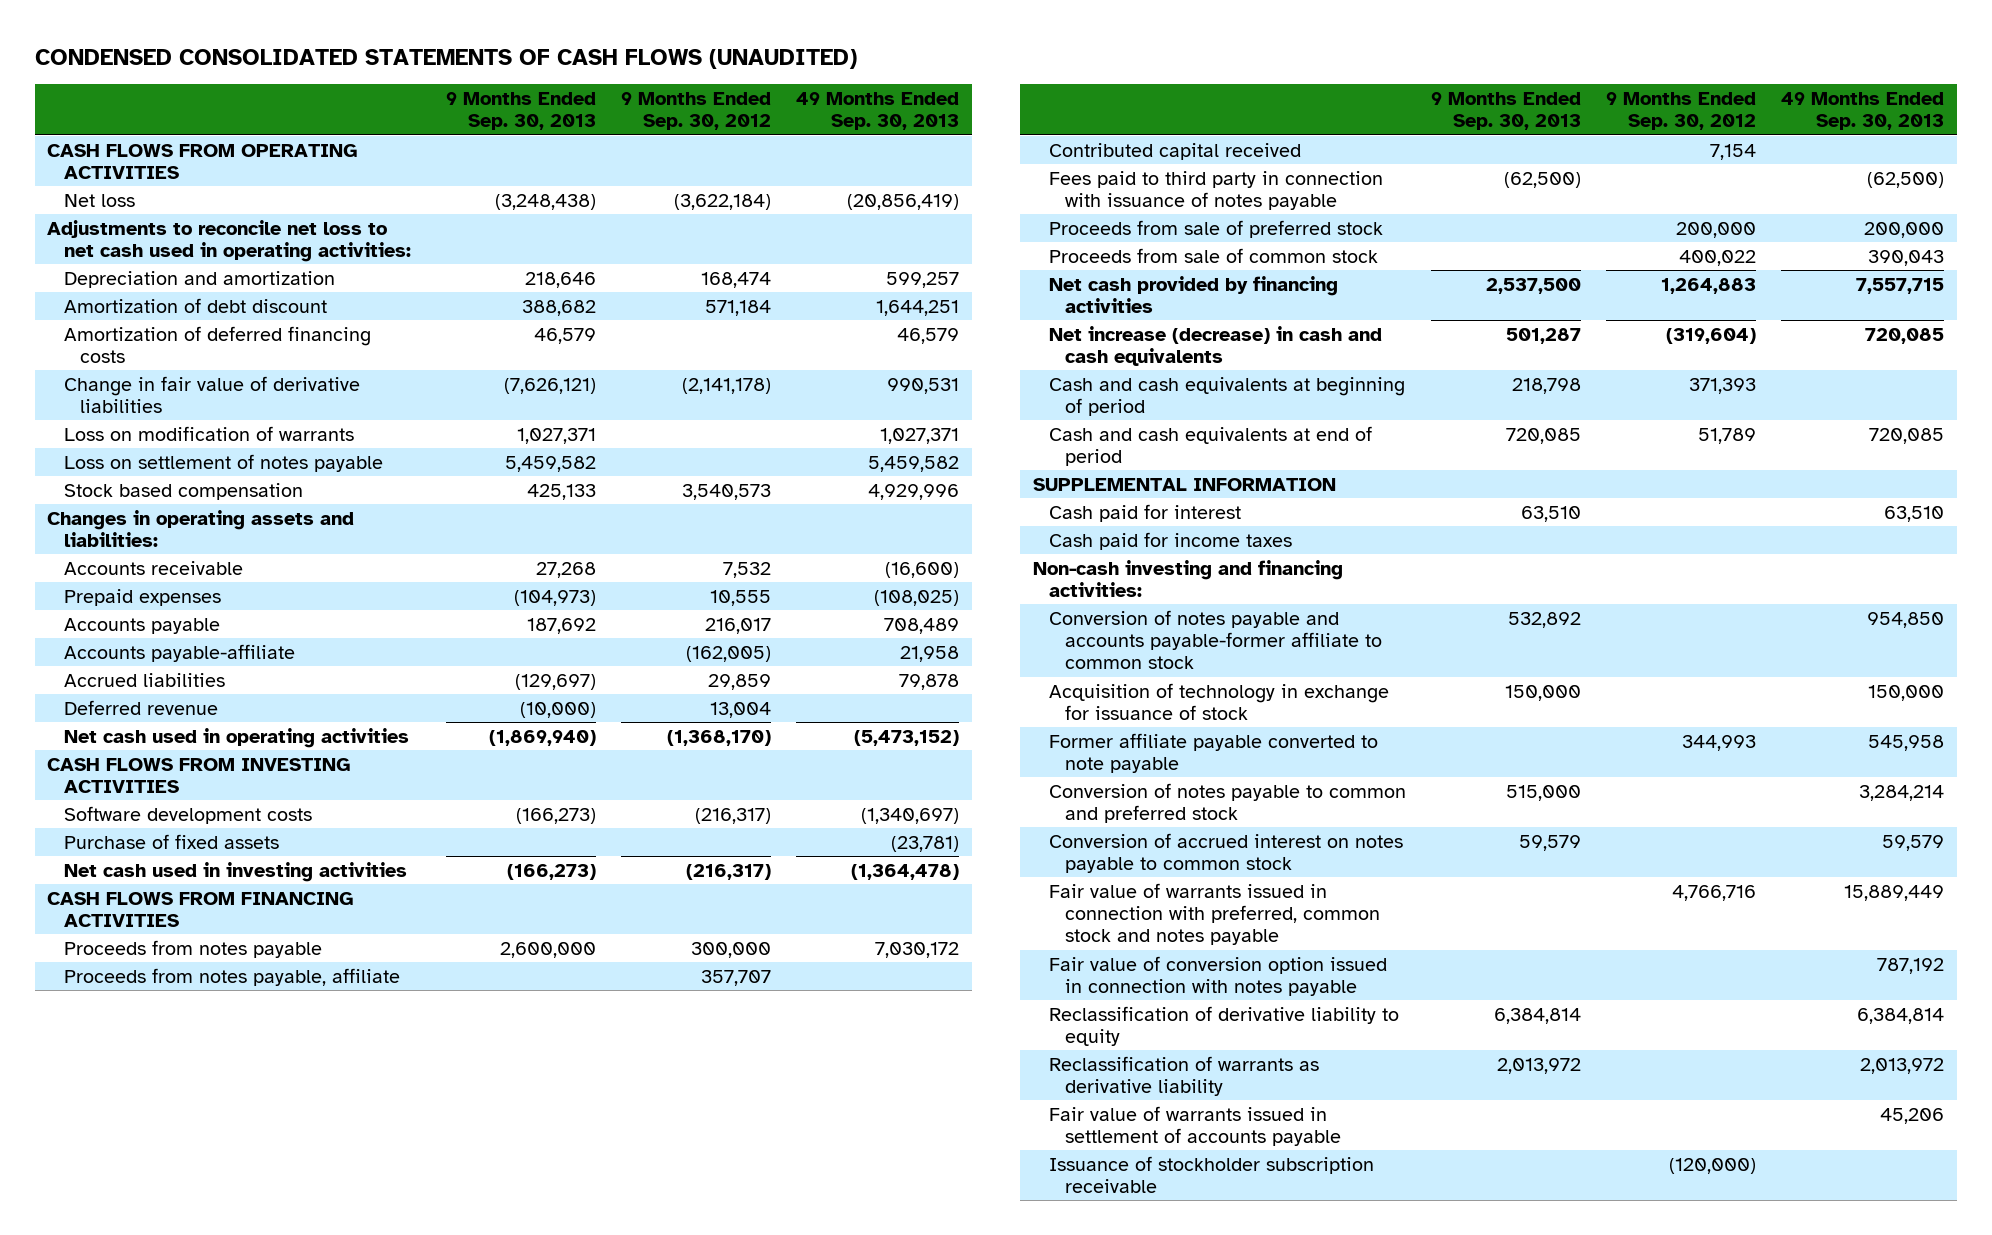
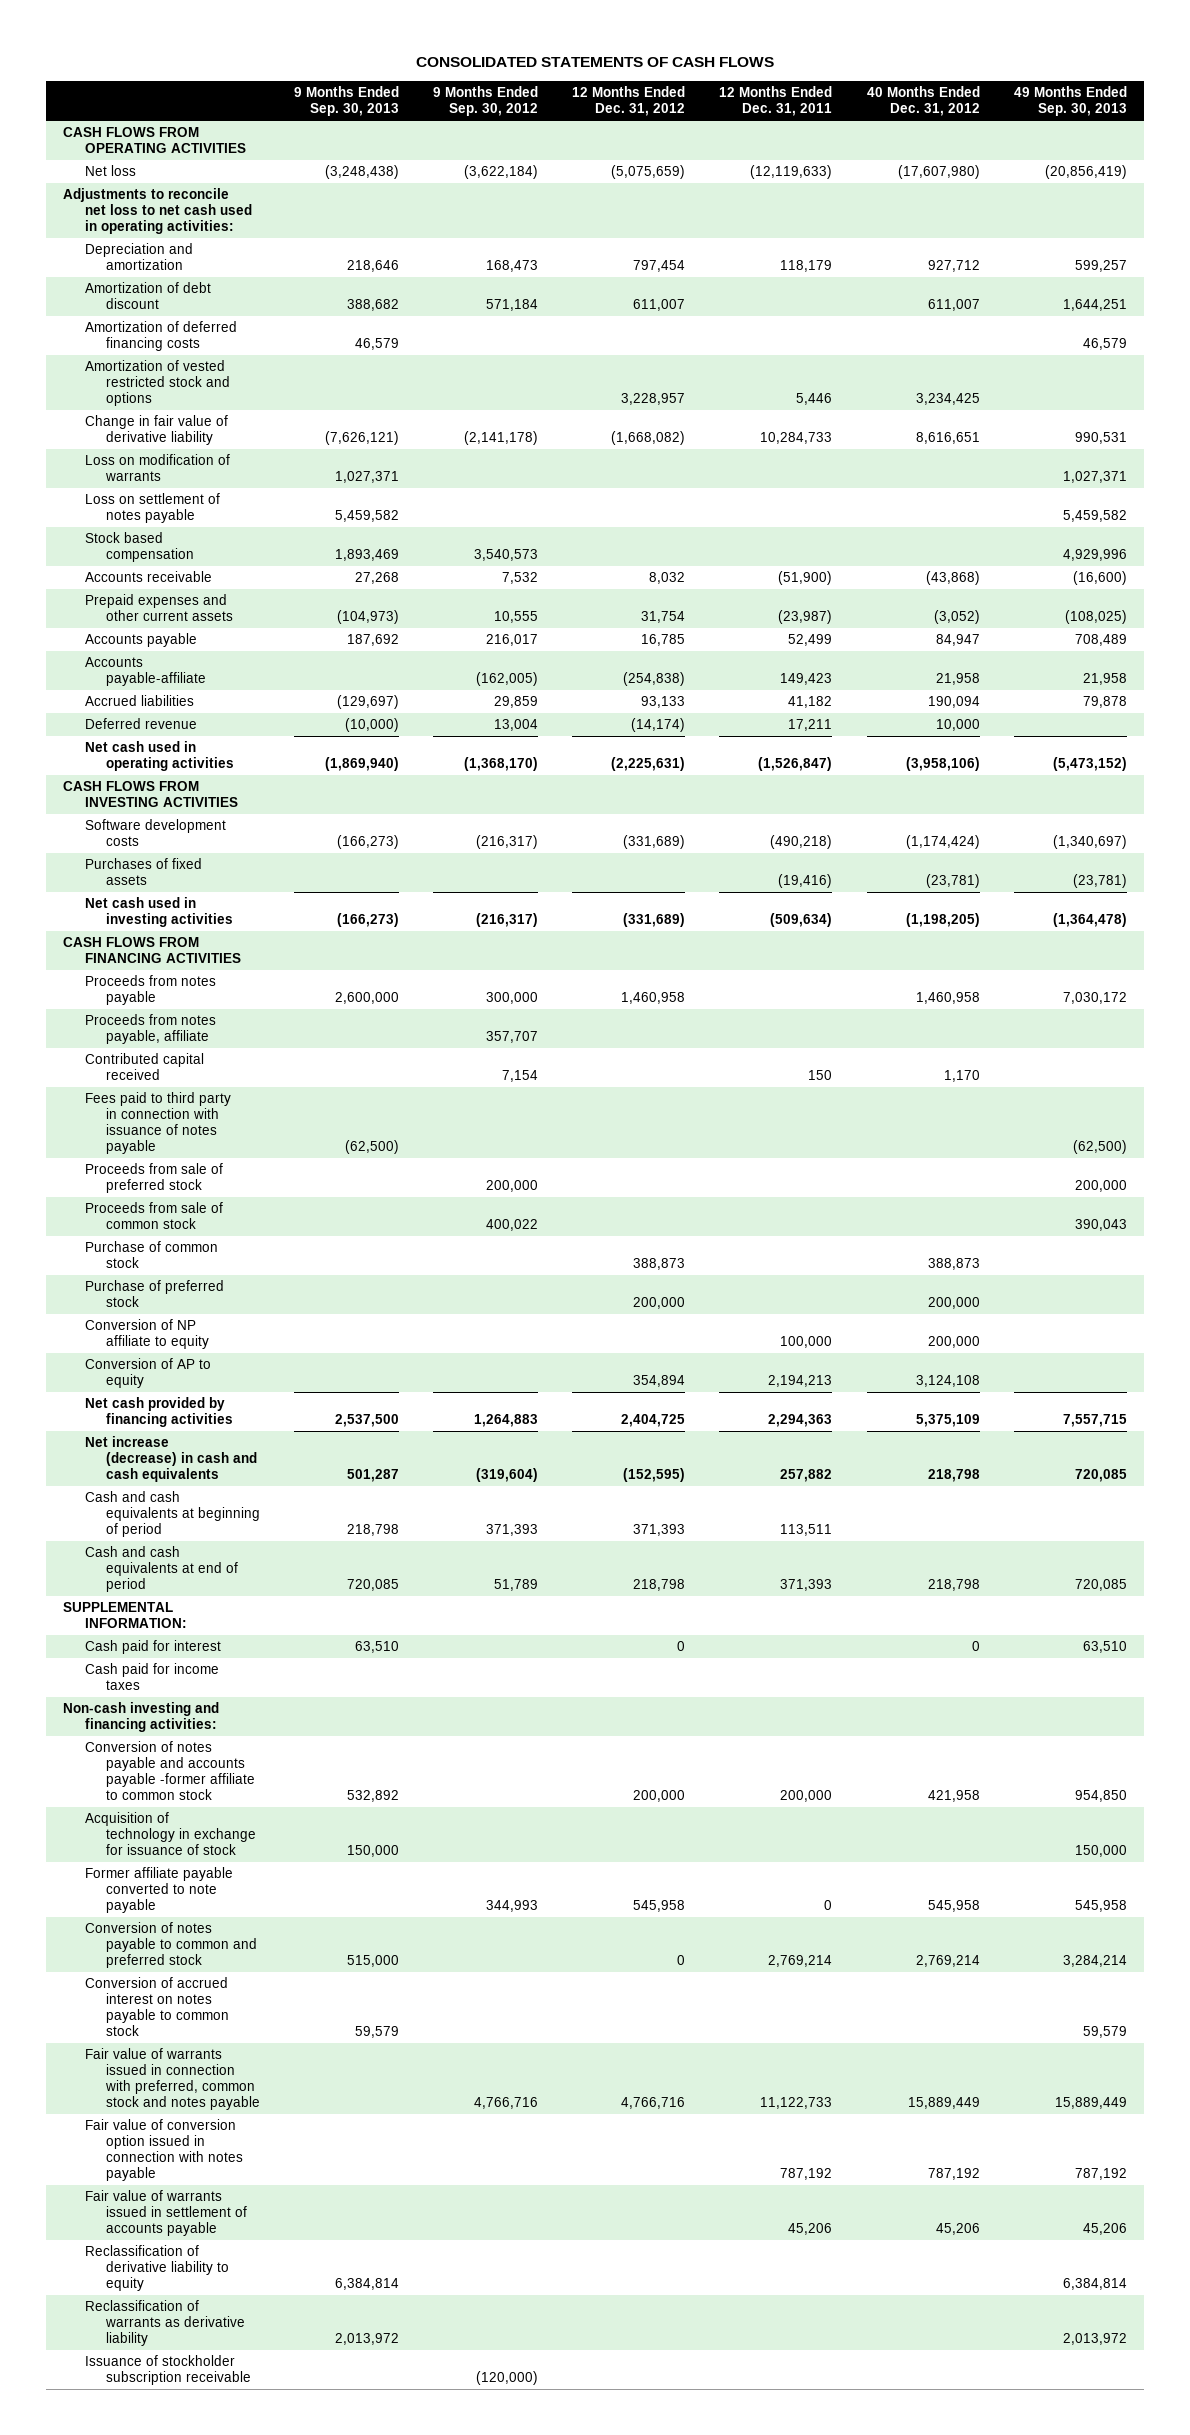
[34,48,857,69] CONDENSED CONSOLIDATED STATEMENTS OF CASH FLOWS (UNAUDITED) -> [415,57,774,68] CONSOLIDATED STATEMENTS OF CASH FLOWS
none -> [572,86,686,117] 12 Months Ended Dec. 31, 2012
none -> [719,86,833,117] 12 Months Ended Dec. 31, 2011
none -> [866,86,980,117] 40 Months Ended Dec. 31, 2012
[700,271,771,288] 168,474 -> [486,260,539,273] 168,473
none -> [84,360,231,407] Amortization of vested restricted stock and options
[63,375,360,414] Change in fair value of derivative liabilities -> [84,415,228,446] Change in fair value of derivative liability
[47,509,355,548] Changes in operating assets and liabilities: -> none
[526,483,596,500] 425,133 -> [335,549,400,562] 1,893,469
[63,588,221,606] Prepaid expenses -> [84,594,234,622] Prepaid expenses and other current assets
[63,833,279,849] Purchase of fixed assets -> [84,858,202,886] Purchases of fixed assets
none -> [84,1241,218,1269] Purchase of common stock
none -> [84,1280,224,1308] Purchase of preferred stock
none -> [84,1319,210,1350] Conversion of NP affiliate to equity
none -> [84,1358,211,1389] Conversion of AP to equity
[1032,477,1336,491] SUPPLEMENTAL INFORMATION -> [63,1602,187,1629] SUPPLEMENTAL INFORMATION:
[1048,609,1383,670] Conversion of notes payable and accounts payable-former affiliate to common stock -> [84,1741,256,1801] Conversion of notes payable and accounts payable -former affiliate to common stock
[1048,1105,1342,1147] Fair value of warrants issued in settlement of accounts payable -> [84,2190,248,2237] Fair value of warrants issued in settlement of accounts payable

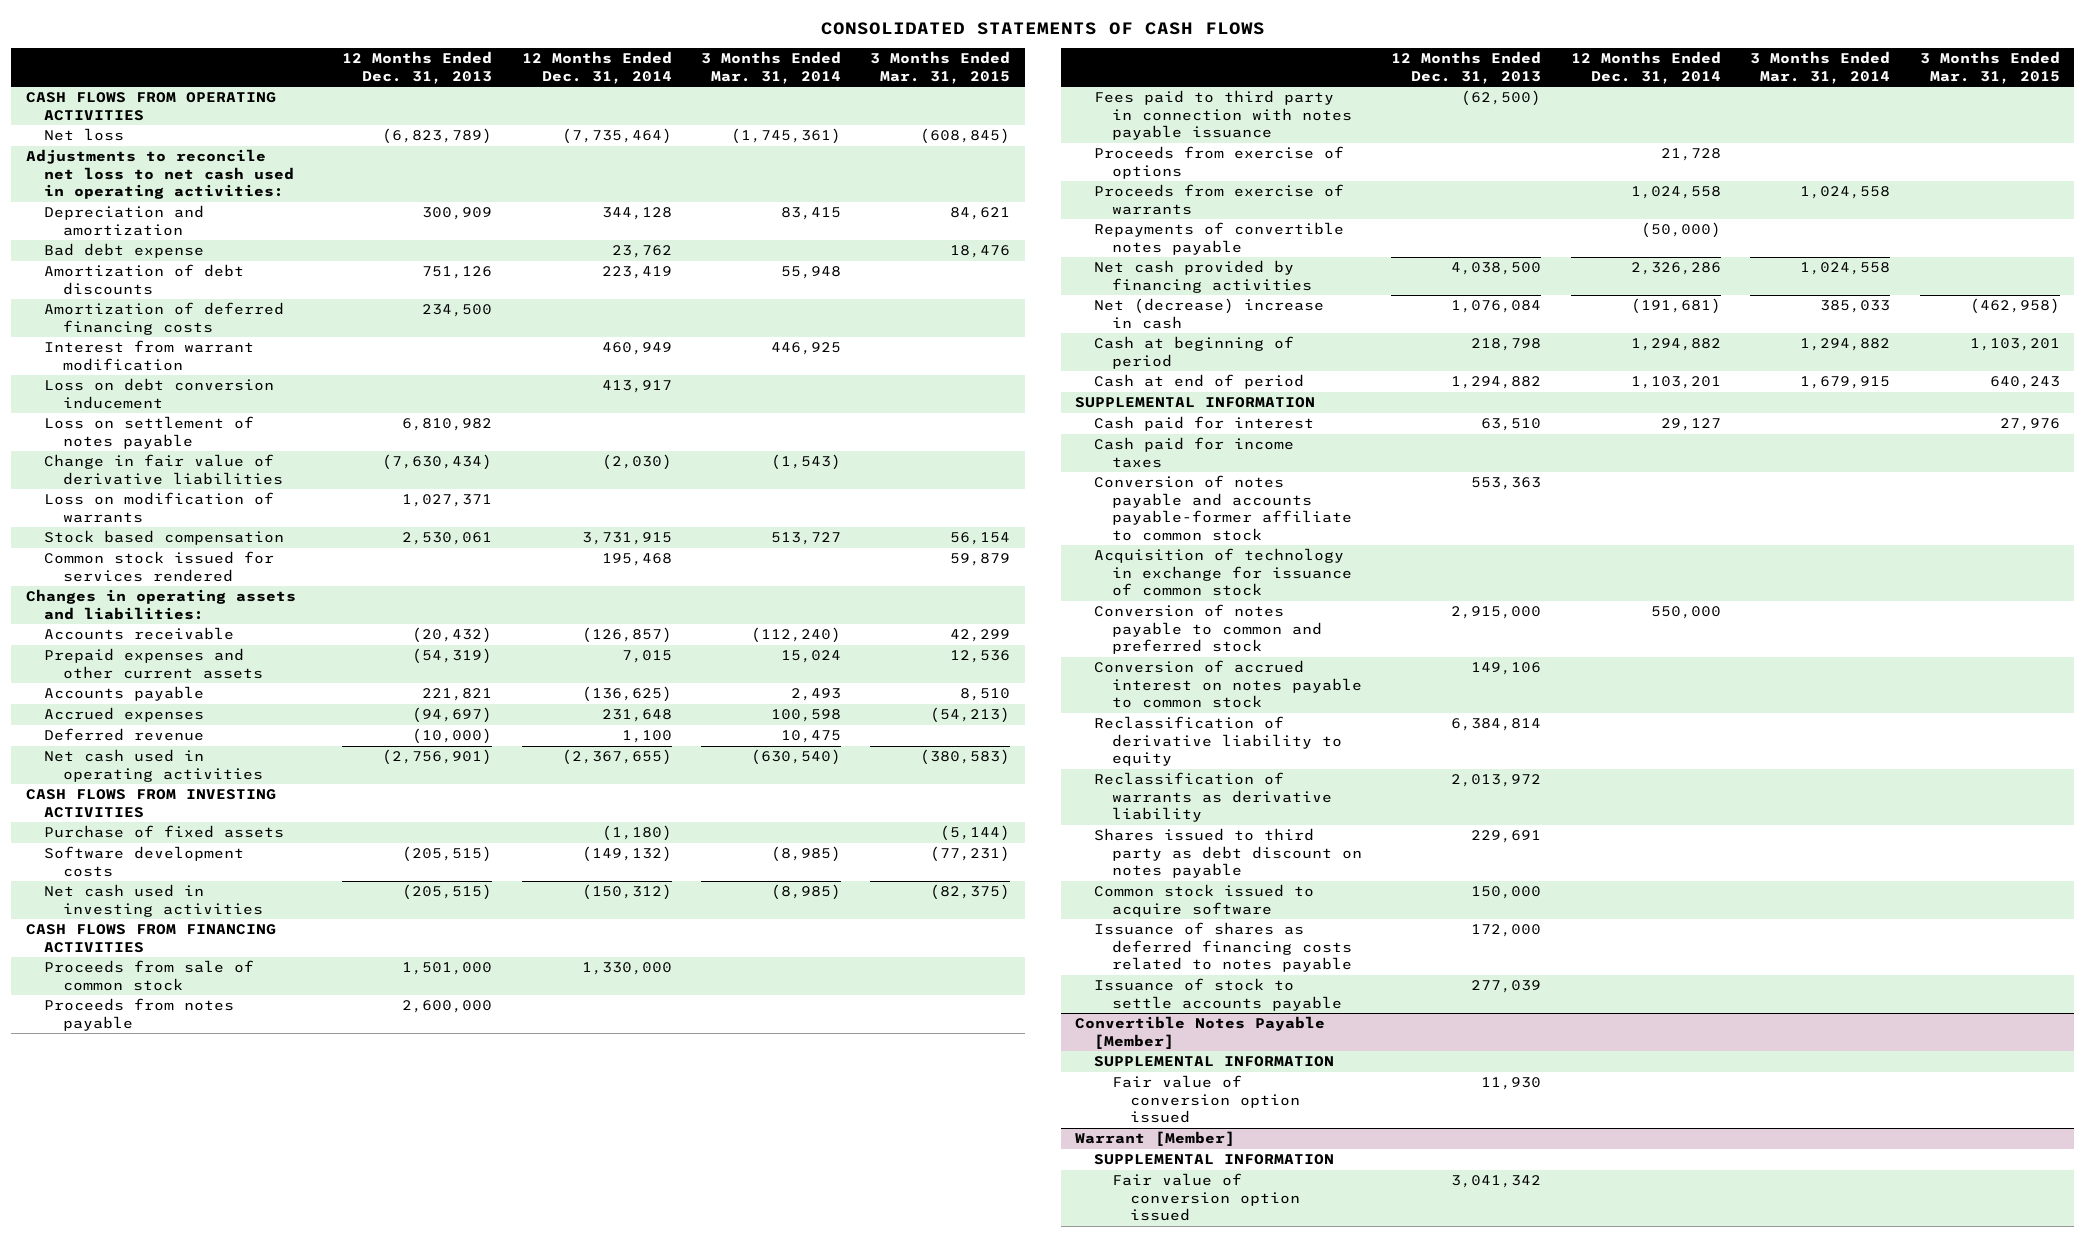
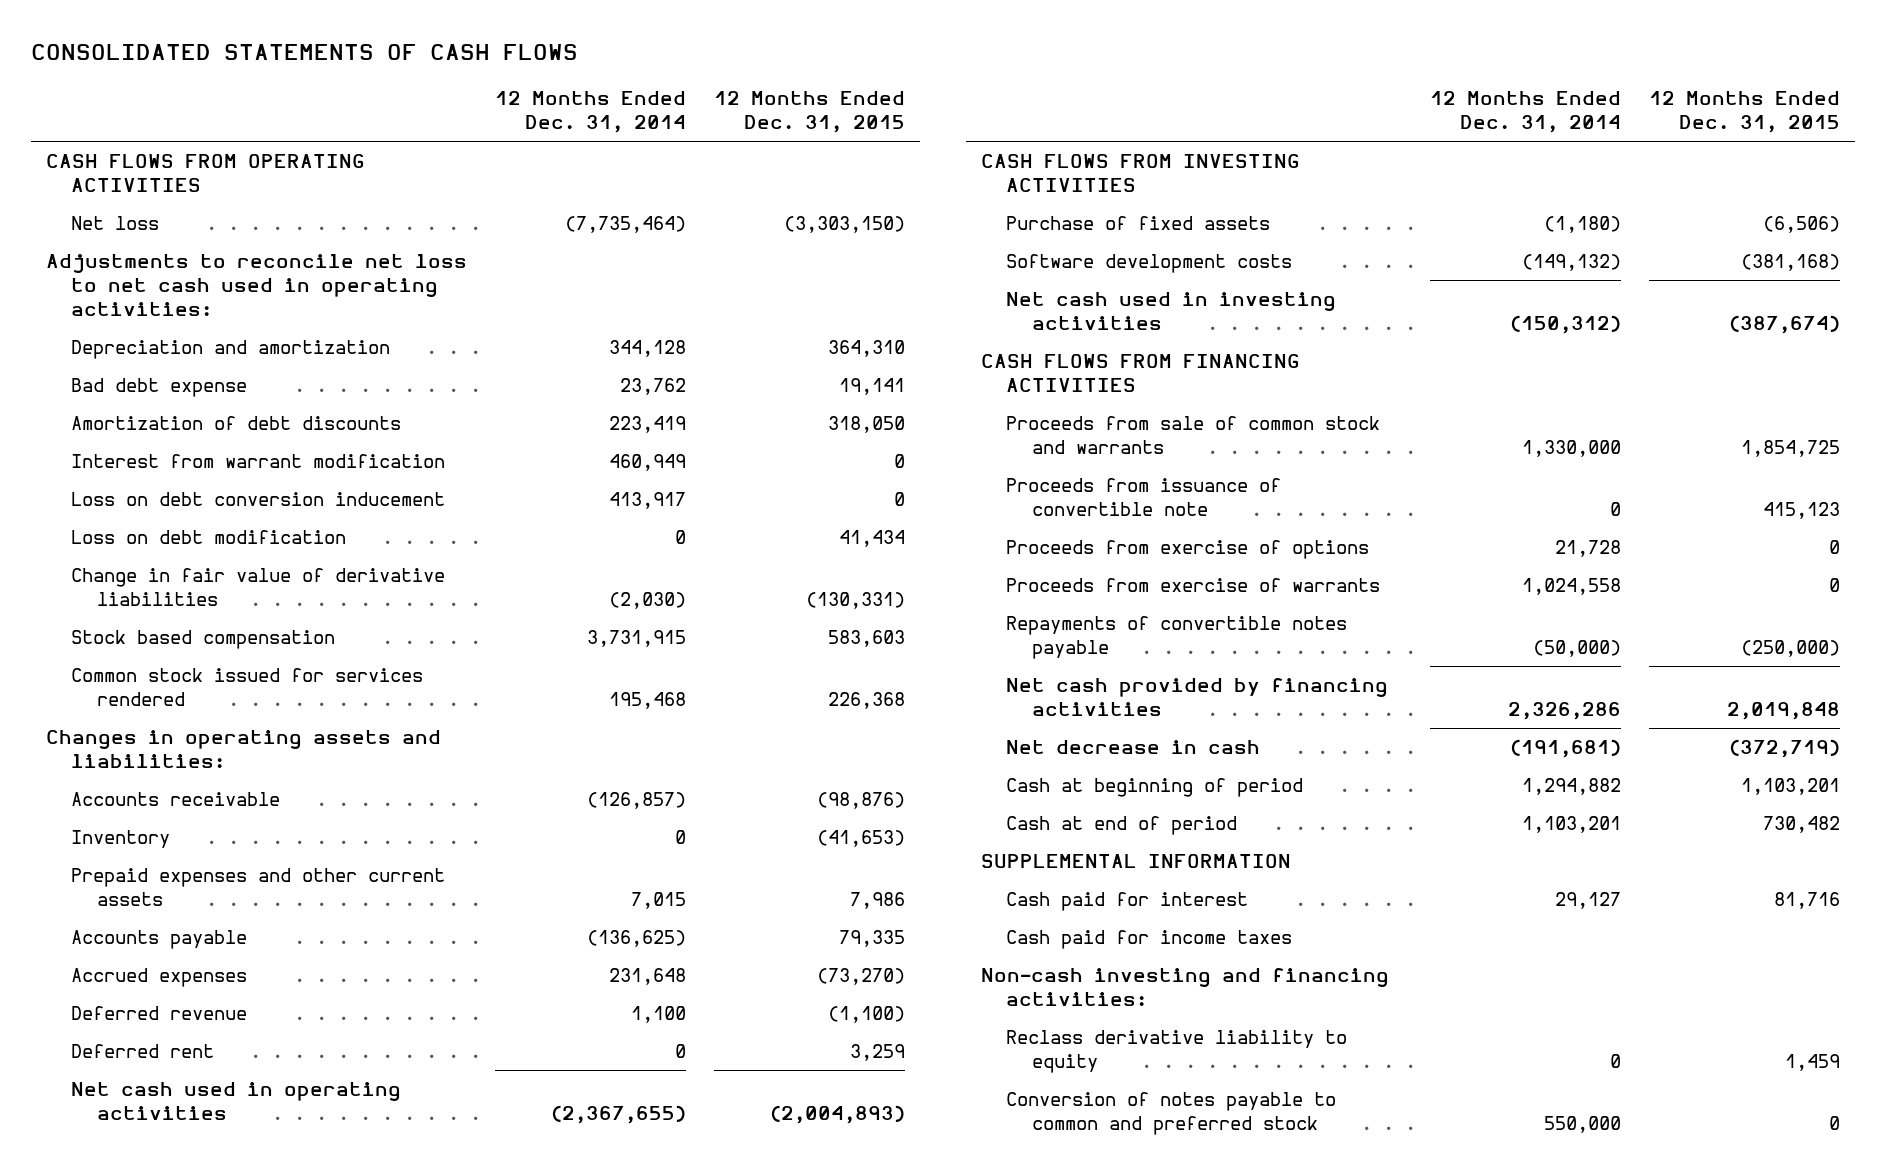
[342,51,493,84] 12 Months Ended Dec. 31, 2013 -> none
[700,51,841,84] 3 Months Ended Mar. 31, 2014 -> none
[870,51,1011,84] 3 Months Ended Mar. 31, 2015 -> none
none -> [714,91,906,134] 12 Months Ended Dec. 31, 2015
[44,302,285,335] Amortization of deferred financing costs -> none
[44,416,255,449] Loss on settlement of notes payable -> none
none -> [71,530,347,545] Loss on debt modification
[44,492,275,523] Loss on modification of warrants -> none
none -> [71,830,171,849] Inventory
none -> [71,1044,215,1059] Deferred rent
[44,998,235,1031] Proceeds from notes payable -> none
[1093,90,1352,141] Fees paid to third party in connection with notes payable issuance -> none
[44,960,255,991] Proceeds from sale of common stock -> [1006,416,1381,455] Proceeds from sale of common stock and warrants
none -> [1006,478,1282,517] Proceeds from issuance of convertible note
[1093,298,1324,329] Net (decrease) increase in cash -> [1006,740,1261,755] Net decrease in cash
[1093,475,1352,541] Conversion of notes payable and accounts payable-former affiliate to common stock -> none
[1093,548,1352,597] Acquisition of technology in exchange for issuance of common stock -> none
none -> [980,968,1389,1007] Non-cash investing and financing activities:
none -> [1006,1030,1348,1074] Reclass derivative liability to equity
[1093,660,1362,709] Conversion of accrued interest on notes payable to common stock -> none
[1093,716,1342,767] Reclassification of derivative liability to equity -> none
[1093,772,1332,823] Reclassification of warrants as derivative liability -> none
[1093,828,1362,879] Shares issued to third party as debt discount on notes payable -> none
[1093,884,1314,917] Common stock issued to acquire software -> none
[1093,922,1352,973] Issuance of shares as deferred financing costs related to notes payable -> none
[1093,978,1342,1011] Issuance of stock to settle accounts payable -> none
[1075,1016,1326,1049] Convertible Notes Payable [Member] -> none
[1093,1056,1334,1068] SUPPLEMENTAL INFORMATION -> none
[1111,1075,1301,1124] Fair value of conversion option issued -> none
[1075,1131,1236,1147] Warrant [Member] -> none
[1093,1154,1334,1166] SUPPLEMENTAL INFORMATION -> none
[1111,1173,1301,1222] Fair value of conversion option issued -> none

